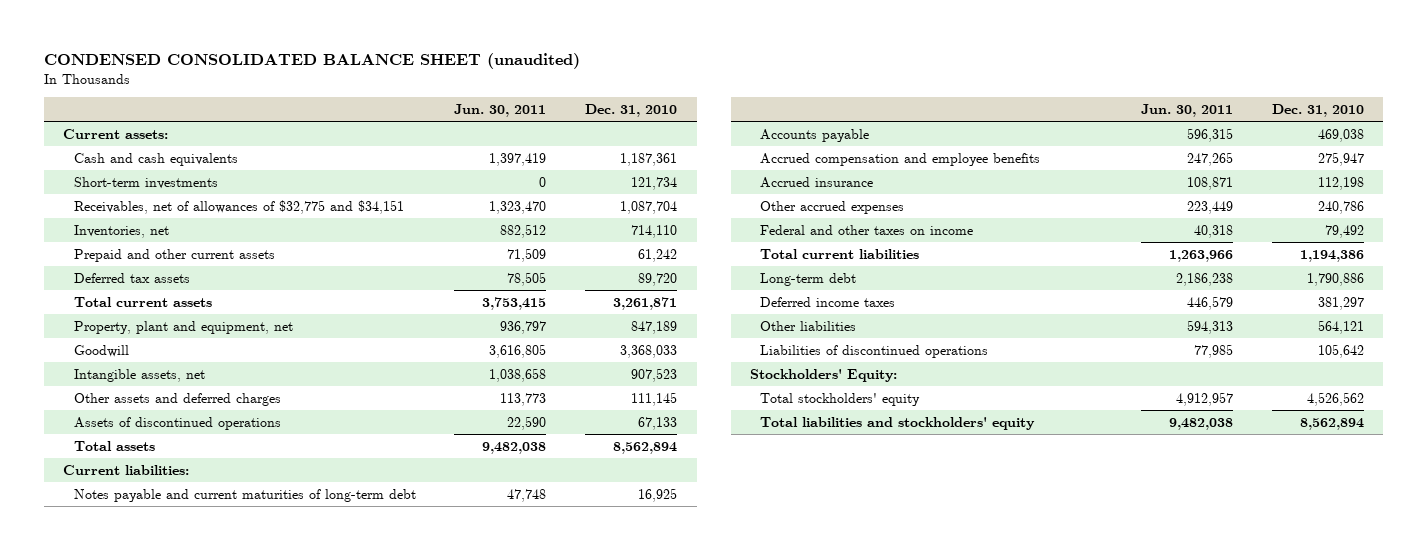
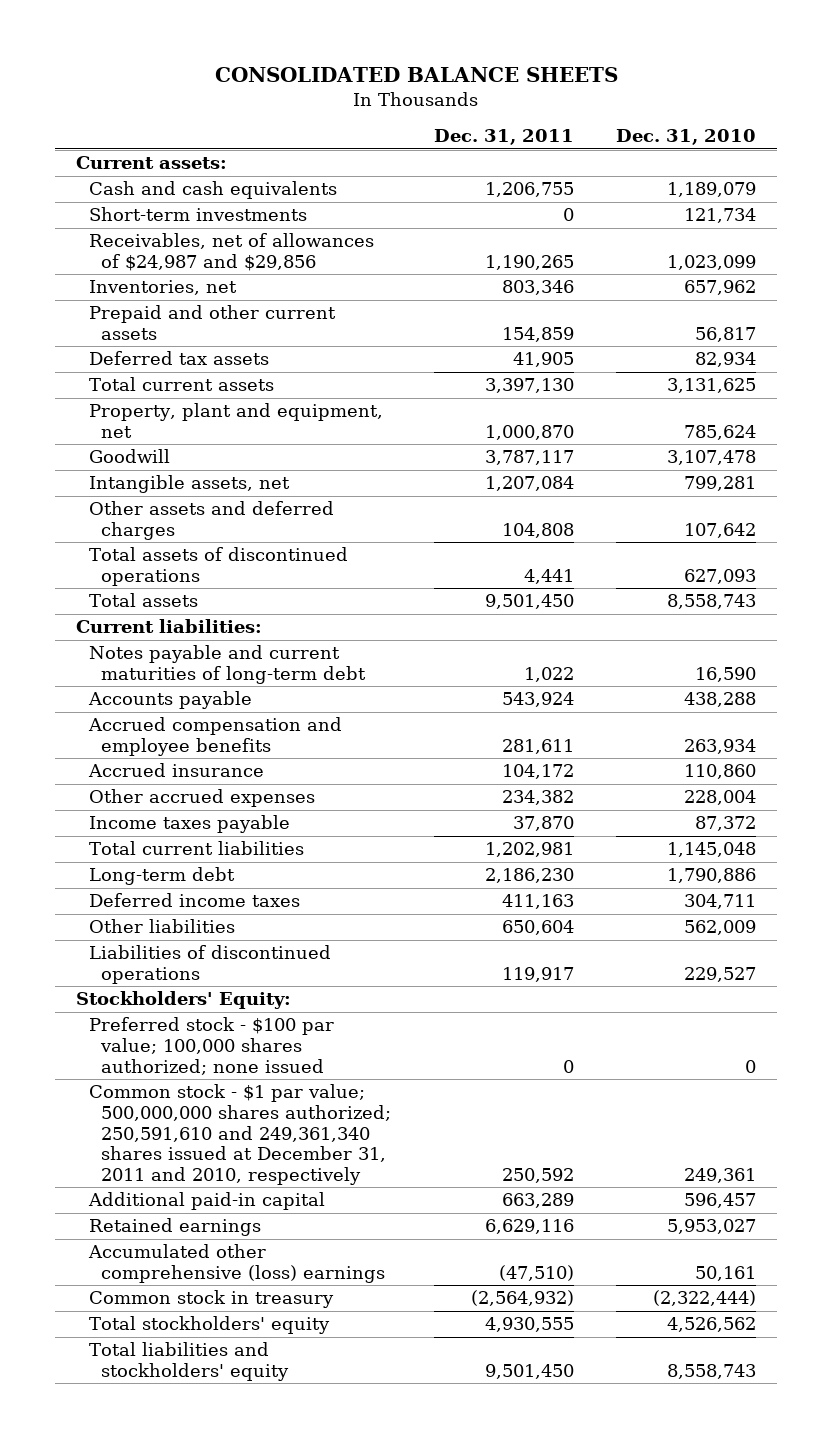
[44,53,581,70] CONDENSED CONSOLIDATED BALANCE SHEET (unaudited) -> [214,66,618,82] CONSOLIDATED BALANCE SHEETS
[454,104,547,118] Jun. 30, 2011 -> none
none -> [433,129,574,146] Dec. 31, 2011
[620,152,678,166] 1,187,361 -> [666,182,756,198] 1,189,079
[73,199,404,214] Receivables, net of allowances of $32,775 and $34,151 -> [88,233,374,271] Receivables, net of allowances of $24,987 and $29,856
[620,200,678,214] 1,087,704 -> [666,254,756,270] 1,023,099
[631,224,678,238] 714,110 -> [683,280,756,296] 657,962
[638,248,678,262] 61,242 -> [694,326,756,342] 56,817
[638,272,678,286] 89,720 -> [694,352,756,368] 82,934
[613,296,678,310] 3,261,871 -> [666,378,756,394] 3,131,625
[631,320,678,334] 847,189 -> [683,424,756,440] 785,624
[620,344,678,358] 3,368,033 -> [666,450,756,466] 3,107,478
[631,367,678,382] 907,523 -> [683,476,756,492] 799,281
[631,391,678,406] 111,145 -> [683,522,756,538] 107,642
[73,416,281,430] Assets of discontinued operations -> [88,547,348,586] Total assets of discontinued operations
[638,416,678,430] 67,133 -> [683,568,756,584] 627,093
[613,441,678,454] 8,562,894 -> [666,594,756,610] 8,558,743
[760,224,974,235] Federal and other taxes on income -> none
[638,487,678,502] 16,925 -> [694,666,756,682] 16,590
[1317,128,1364,142] 469,038 -> [683,692,756,708] 438,288
[1317,151,1364,166] 275,947 -> [683,738,756,754] 263,934
[1317,176,1364,190] 112,198 -> [683,764,756,780] 110,860
[1317,200,1364,214] 240,786 -> [683,790,756,806] 228,004
none -> [88,815,290,834] Income taxes payable
[1299,249,1364,262] 1,194,386 -> [666,842,756,858] 1,145,048
[1317,296,1364,310] 381,297 -> [683,894,756,910] 304,711
[1317,319,1364,334] 564,121 -> [683,920,756,936] 562,009
[1317,343,1364,358] 105,642 -> [683,966,756,982] 229,527
none -> [88,1017,334,1075] Preferred stock - $100 par value; 100,000 shares authorized; none issued
none -> [88,1084,392,1185] Common stock - $1 par value; 500,000,000 shares authorized; 250,591,610 and 249,361,340 shares issued at December 31, 2011 and 2010, respectively
none -> [87,1192,325,1211] Additional paid-in capital
none -> [88,1218,261,1237] Retained earnings
none -> [87,1244,386,1283] Accumulated other comprehensive (loss) earnings
none -> [88,1290,334,1309] Common stock in treasury
[1299,417,1364,430] 8,562,894 -> [666,1363,756,1379] 8,558,743

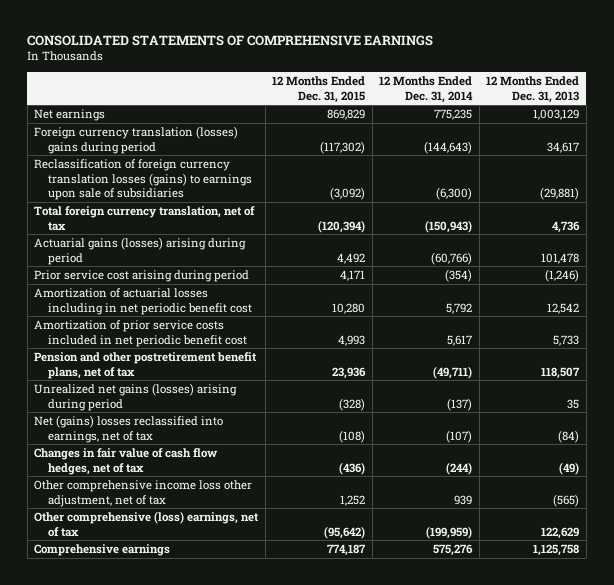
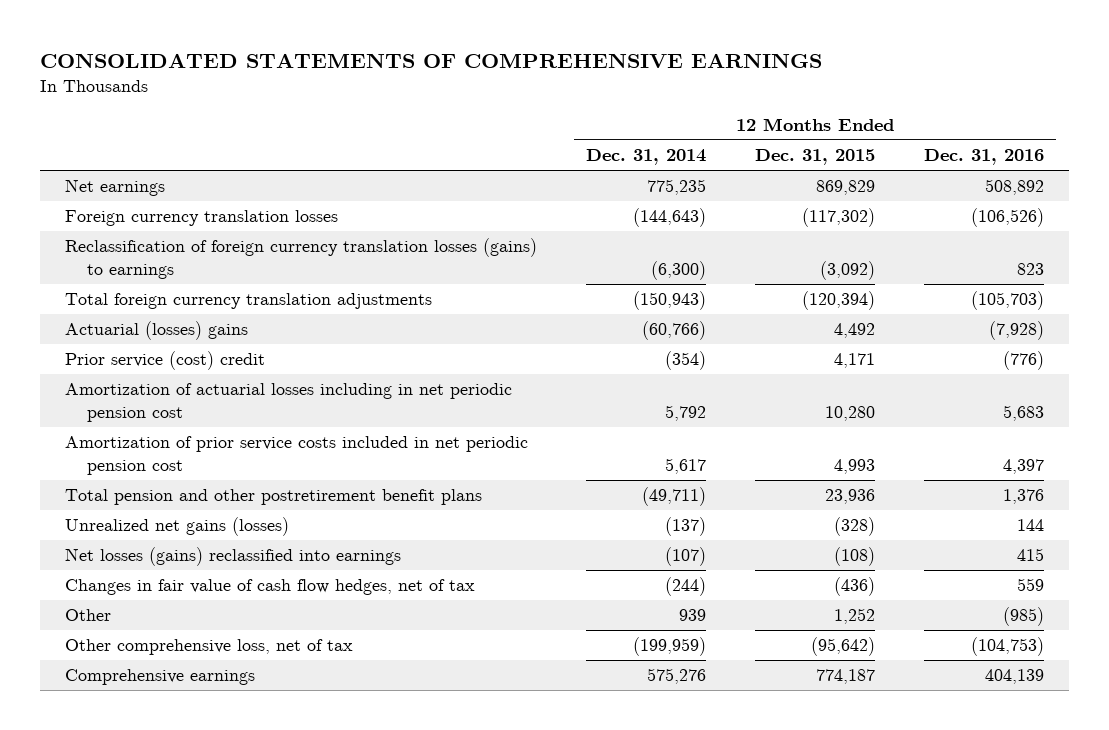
[486,75,580,103] 12 Months Ended Dec. 31, 2013 -> none
none -> [924,148,1045,165] Dec. 31, 2016
[34,126,239,154] Foreign currency translation (losses) gains during period -> [64,210,338,227] Foreign currency translation losses
[34,159,253,201] Reclassification of foreign currency translation losses (gains) to earnings upon sale of subsidiaries -> [64,238,537,279] Reclassification of foreign currency translation losses (gains) to earnings
[34,206,256,231] Total foreign currency translation, net of tax -> [64,293,432,310] Total foreign currency translation adjustments
[34,237,247,265] Actuarial gains (losses) arising during period -> [64,321,248,341] Actuarial (losses) gains
[34,270,250,283] Prior service cost arising during period -> [64,351,265,371] Prior service (cost) credit
[34,288,253,315] Amortization of actuarial losses including in net periodic benefit cost -> [64,383,512,422] Amortization of actuarial losses including in net periodic pension cost
[34,320,248,347] Amortization of prior service costs included in net periodic benefit cost -> [64,436,528,475] Amortization of prior service costs included in net periodic pension cost
[34,352,258,379] Pension and other postretirement benefit plans, net of tax -> [64,489,482,506] Total pension and other postretirement benefit plans
[34,383,238,411] Unrealized net gains (losses) arising during period -> [64,517,289,537] Unrealized net gains (losses)
[34,415,224,443] Net (gains) losses reclassified into earnings, net of tax -> [64,547,401,567] Net losses (gains) reclassified into earnings
[34,480,253,507] Other comprehensive income loss other adjustment, net of tax -> [64,609,111,622] Other
[34,511,260,537] Other comprehensive (loss) earnings, net of tax -> [64,639,353,656] Other comprehensive loss, net of tax

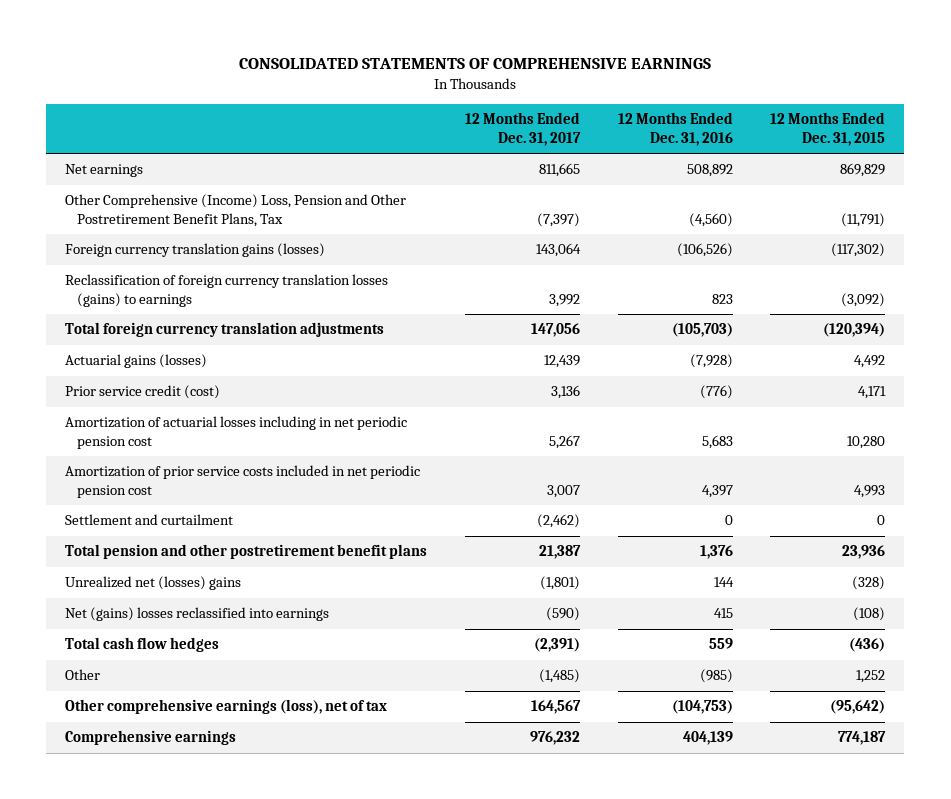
[585,148,706,165] Dec. 31, 2014 -> none
none -> [464,111,581,146] 12 Months Ended Dec. 31, 2017
none -> [65,194,407,228] Other Comprehensive (Income) Loss, Pension and Other Postretirement Benefit Plans, Tax
[64,210,338,227] Foreign currency translation losses -> [65,243,326,258] Foreign currency translation gains (losses)
[64,321,248,341] Actuarial (losses) gains -> [65,354,208,369] Actuarial gains (losses)
[64,351,265,371] Prior service (cost) credit -> [65,385,221,400] Prior service credit (cost)
none -> [65,514,234,526] Settlement and curtailment
[64,517,289,537] Unrealized net gains (losses) -> [65,576,242,591] Unrealized net (losses) gains
[64,547,401,567] Net losses (gains) reclassified into earnings -> [65,607,330,622] Net (gains) losses reclassified into earnings
[64,579,475,596] Changes in fair value of cash flow hedges, net of tax -> [65,637,220,653] Total cash flow hedges
[64,639,353,656] Other comprehensive loss, net of tax -> [65,699,388,715] Other comprehensive earnings (loss), net of tax

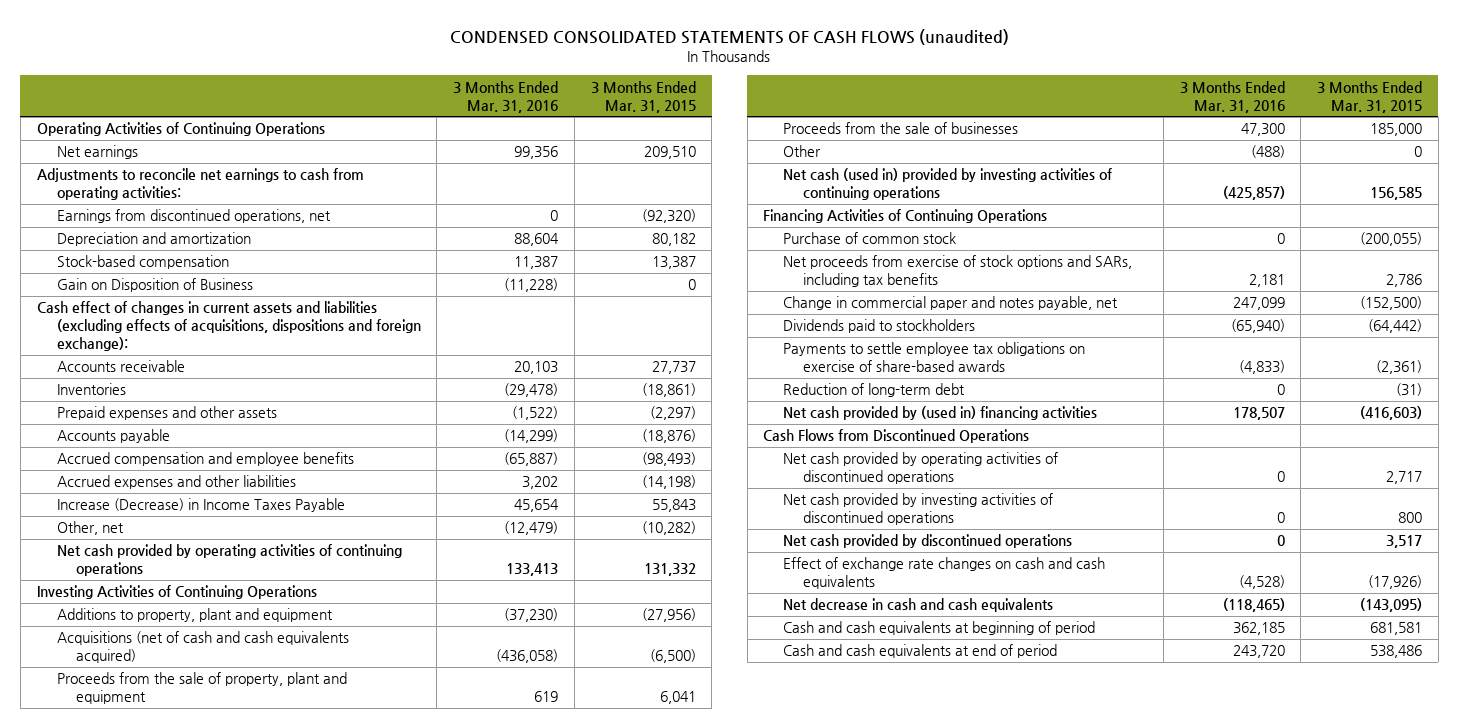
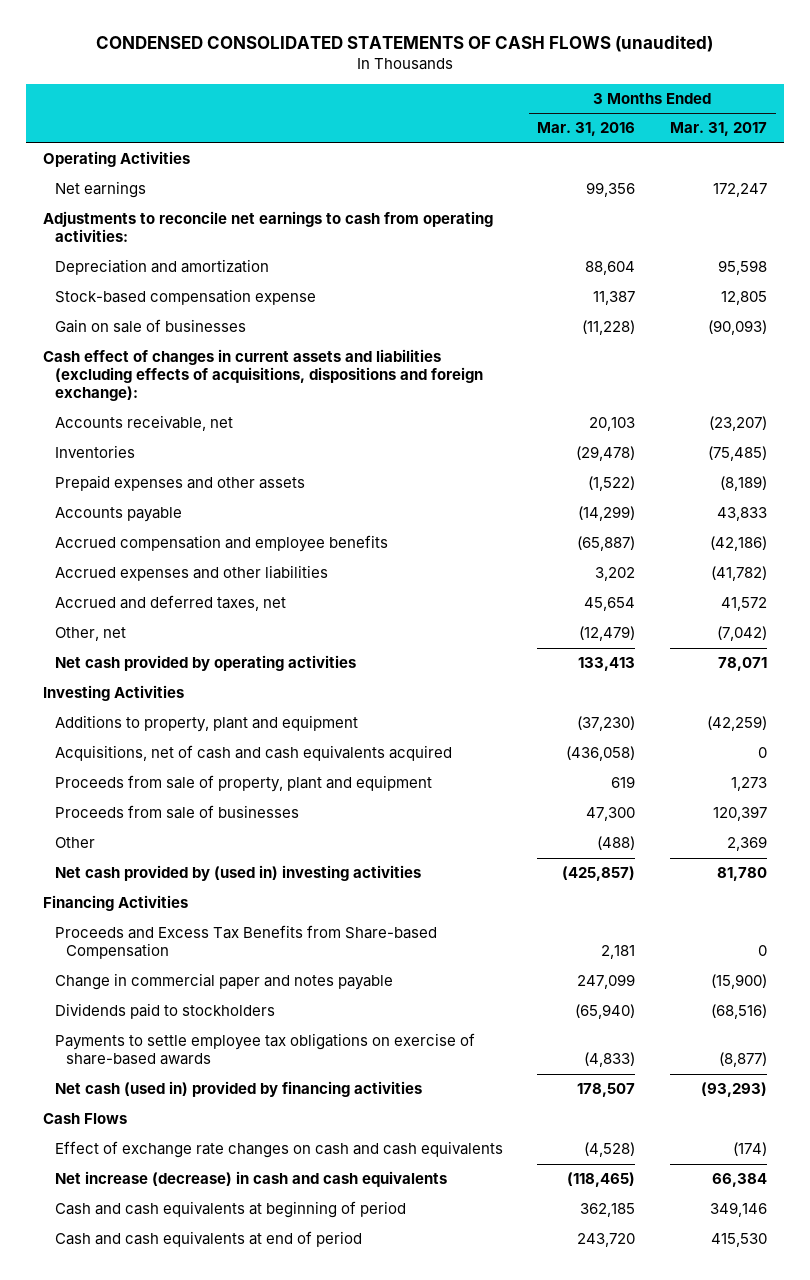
[590,80,696,113] 3 Months Ended Mar. 31, 2015 -> none
none -> [670,122,768,137] Mar. 31, 2017
[36,122,325,137] Operating Activities of Continuing Operations -> [43,151,191,168] Operating Activities
[56,209,331,224] Earnings from discontinued operations, net -> none
[56,255,229,270] Stock-based compensation -> [54,289,316,306] Stock-based compensation expense
[56,278,253,293] Gain on Disposition of Business -> [54,319,246,334] Gain on sale of businesses
[56,360,185,373] Accounts receivable -> [54,415,233,432] Accounts receivable, net
[56,498,345,513] Increase (Decrease) in Income Taxes Payable -> [54,595,286,612] Accrued and deferred taxes, net
[56,544,402,577] Net cash provided by operating activities of continuing operations -> [54,655,356,672] Net cash provided by operating activities
[36,585,317,600] Investing Activities of Continuing Operations -> [43,685,185,702] Investing Activities
[56,631,349,664] Acquisitions (net of cash and cash equivalents acquired) -> [54,745,452,762] Acquisitions, net of cash and cash equivalents acquired
[56,672,347,705] Proceeds from the sale of property, plant and equipment -> [54,775,432,793] Proceeds from sale of property, plant and equipment
[783,122,1019,135] Proceeds from the sale of businesses -> [54,805,299,820] Proceeds from sale of businesses
[783,232,957,245] Purchase of common stock -> none
[783,168,1113,201] Net cash (used in) provided by investing activities of continuing operations -> [54,865,421,882] Net cash provided by (used in) investing activities
[763,209,1048,224] Financing Activities of Continuing Operations -> [43,895,189,912] Financing Activities
[783,255,1133,288] Net proceeds from exercise of stock options and SARs, including tax benefits -> [54,925,437,960] Proceeds and Excess Tax Benefits from Share-based Compensation
[783,296,1119,311] Change in commercial paper and notes payable, net -> [54,973,393,991] Change in commercial paper and notes payable
[783,383,966,398] Reduction of long-term debt -> none
[783,452,1059,485] Net cash provided by operating activities of discontinued operations -> none
[783,493,1054,526] Net cash provided by investing activities of discontinued operations -> none
[783,534,1073,549] Net cash provided by discontinued operations -> none
[783,406,1098,421] Net cash provided by (used in) financing activities -> [54,1081,422,1098] Net cash (used in) provided by financing activities
[763,429,1030,444] Cash Flows from Discontinued Operations -> [43,1113,128,1125] Cash Flows
[783,598,1054,613] Net decrease in cash and cash equivalents -> [54,1171,447,1188] Net increase (decrease) in cash and cash equivalents

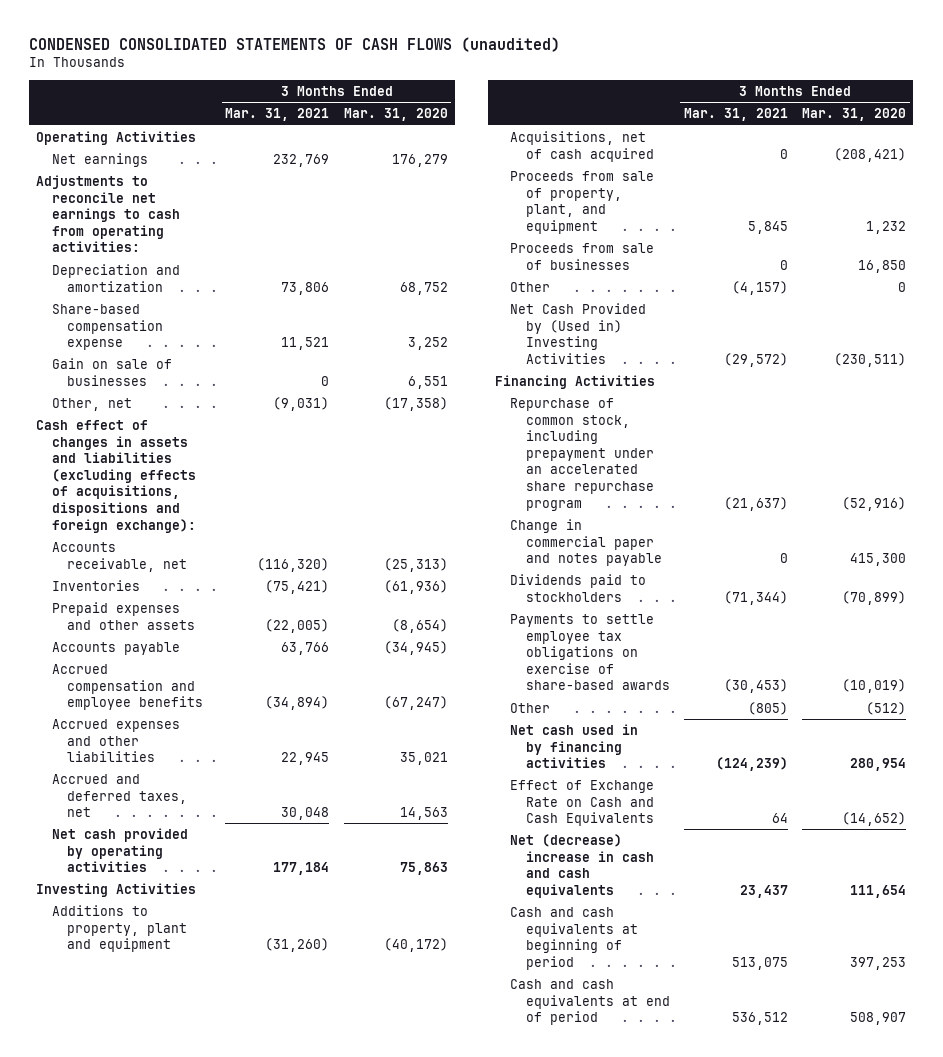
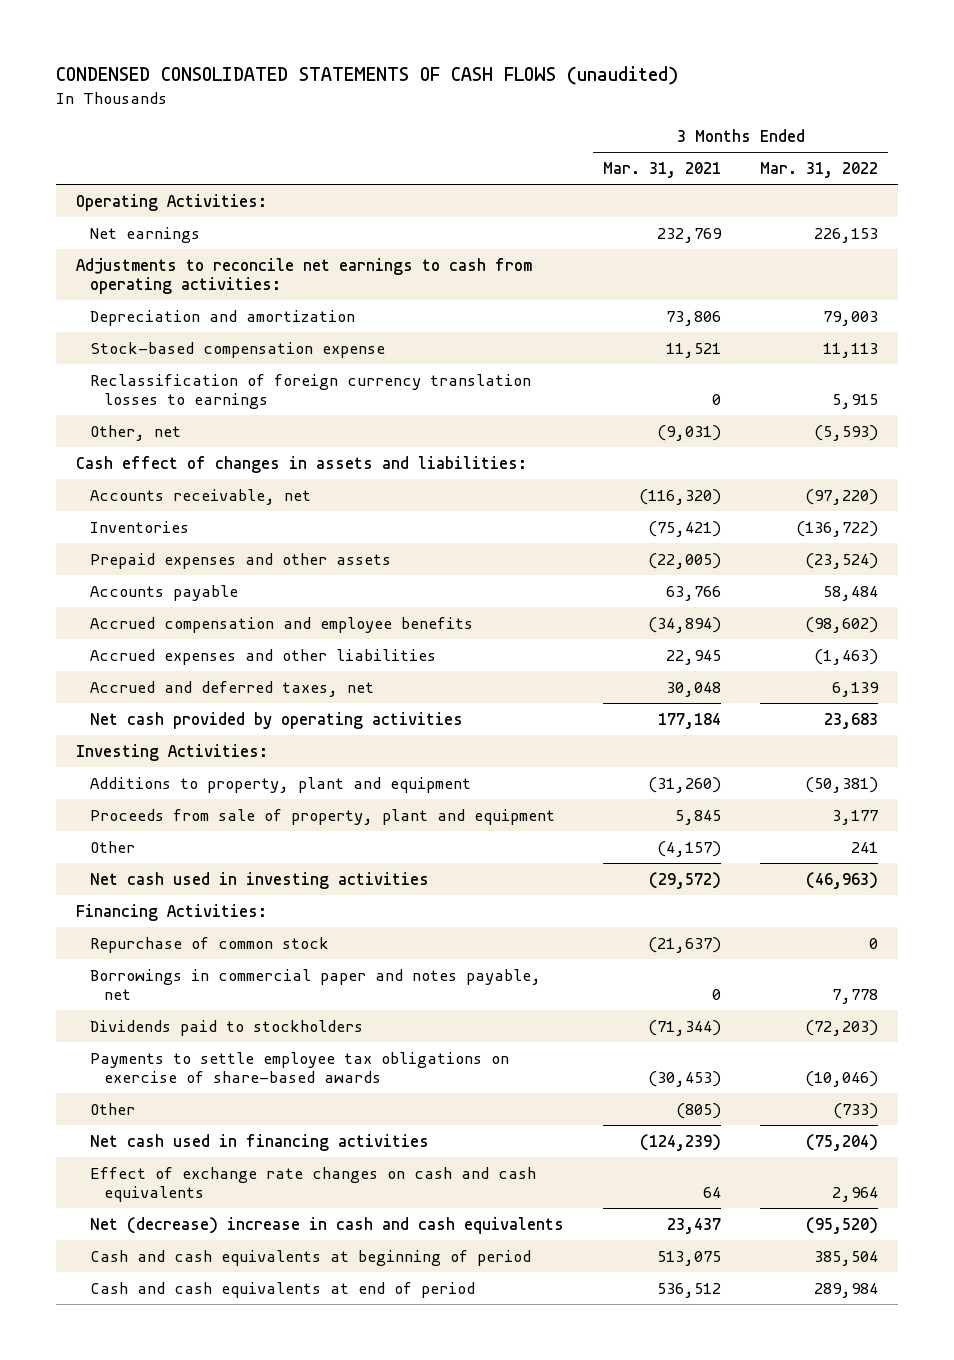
[343,108,448,122] Mar. 31, 2020 -> none
none -> [760,161,879,178] Mar. 31, 2022
[36,130,197,145] Operating Activities -> [75,193,267,211] Operating Activities:
[51,357,172,386] Gain on sale of businesses -> none
[51,303,164,351] Share-based compensation expense -> [89,341,385,358] Stock-based compensation expense
none -> [89,373,531,409] Reclassification of foreign currency translation losses to earnings
[36,419,196,533] Cash effect of changes in assets and liabilities (excluding effects of acquisitions, dispositions and foreign exchange): -> [75,455,527,473] Cash effect of changes in assets and liabilities:
[36,882,197,897] Investing Activities -> [75,743,268,761] Investing Activities:
[510,130,654,162] Acquisitions, net of cash acquired -> none
[510,242,655,270] Proceeds from sale of businesses -> none
[510,170,655,234] Proceeds from sale of property, plant, and equipment -> [89,808,555,825] Proceeds from sale of property, plant and equipment
[510,302,647,364] Net Cash Provided by (Used in) Investing Activities -> [89,871,429,889] Net cash used in investing activities
[494,374,655,389] Financing Activities -> [75,903,267,921] Financing Activities:
[510,397,654,511] Repurchase of common stock, including prepayment under an accelerated share repurchase program -> [89,936,329,953] Repurchase of common stock
[510,518,662,567] Change in commercial paper and notes payable -> [89,968,541,1000] Borrowings in commercial paper and notes payable, net
[510,723,639,769] Net cash used in by financing activities -> [89,1133,429,1151] Net cash used in financing activities
[510,779,655,827] Effect of Exchange Rate on Cash and Cash Equivalents -> [89,1166,536,1202] Effect of exchange rate changes on cash and cash equivalents

